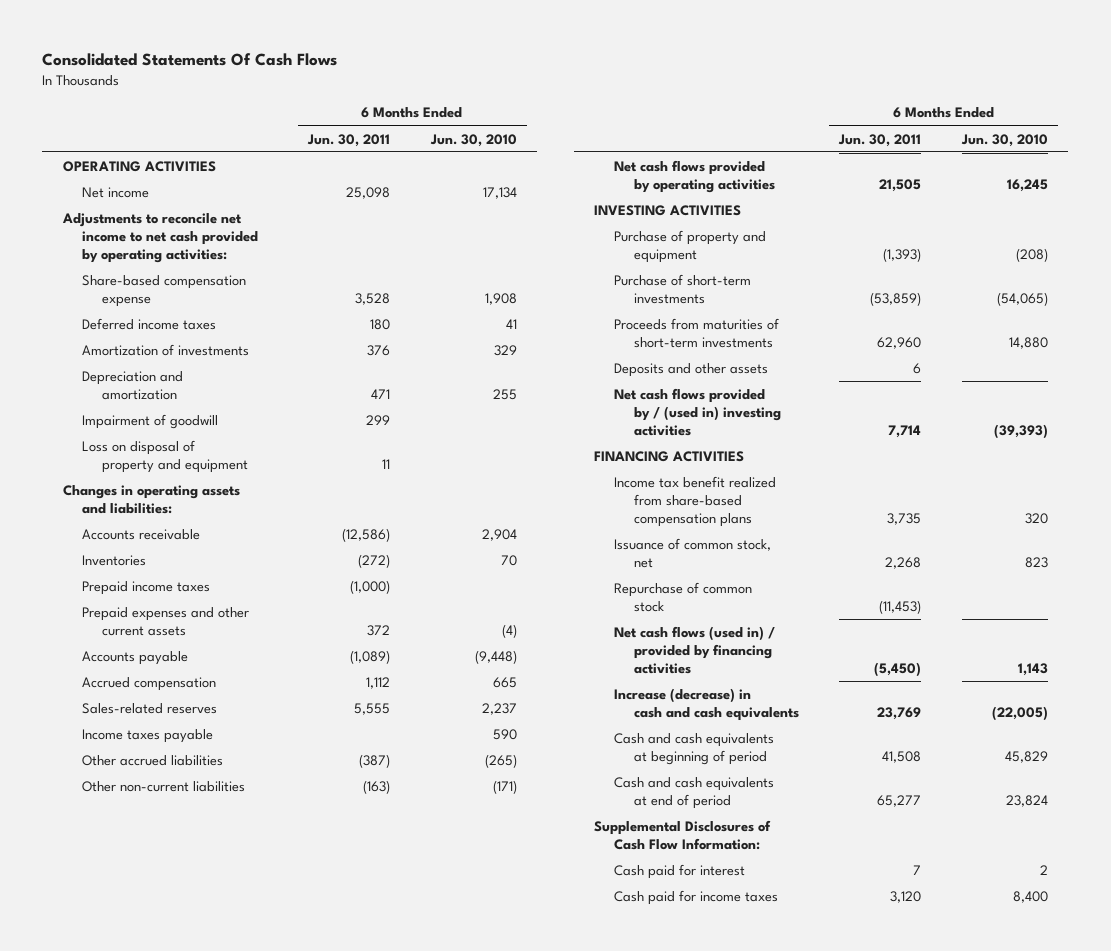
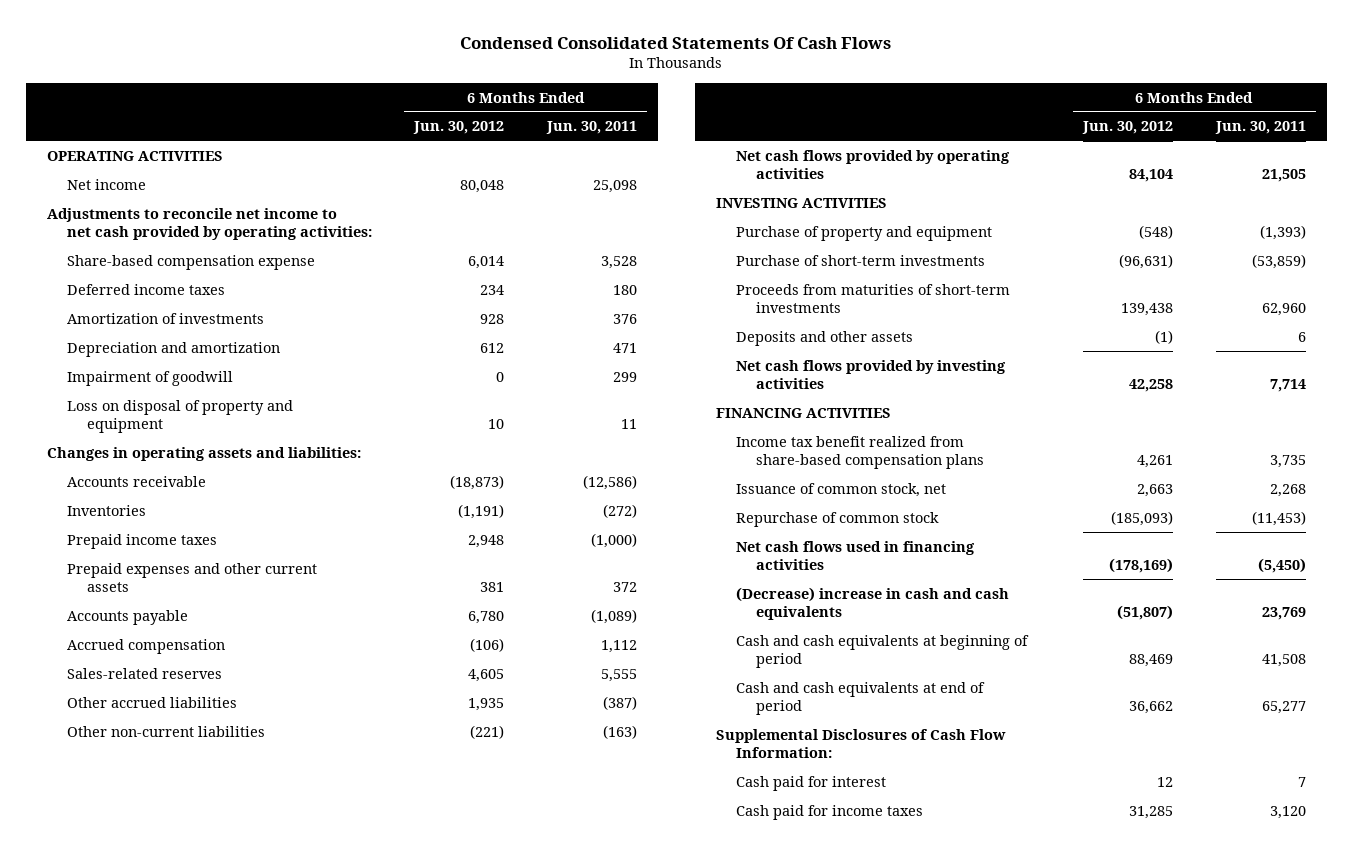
[42,52,338,66] Consolidated Statements Of Cash Flows -> [460,36,892,49] Condensed Consolidated Statements Of Cash Flows
[429,133,517,147] Jun. 30, 2010 -> none
none -> [413,121,505,135] Jun. 30, 2012
[82,728,214,743] Income taxes payable -> none
[613,387,781,436] Net cash flows provided by / (used in) investing activities -> [735,359,1006,390] Net cash flows provided by investing activities
[613,625,775,674] Net cash flows (used in) / provided by financing activities -> [735,540,975,571] Net cash flows used in financing activities
[613,687,799,721] Increase (decrease) in cash and cash equivalents -> [735,586,1009,621] (Decrease) increase in cash and cash equivalents

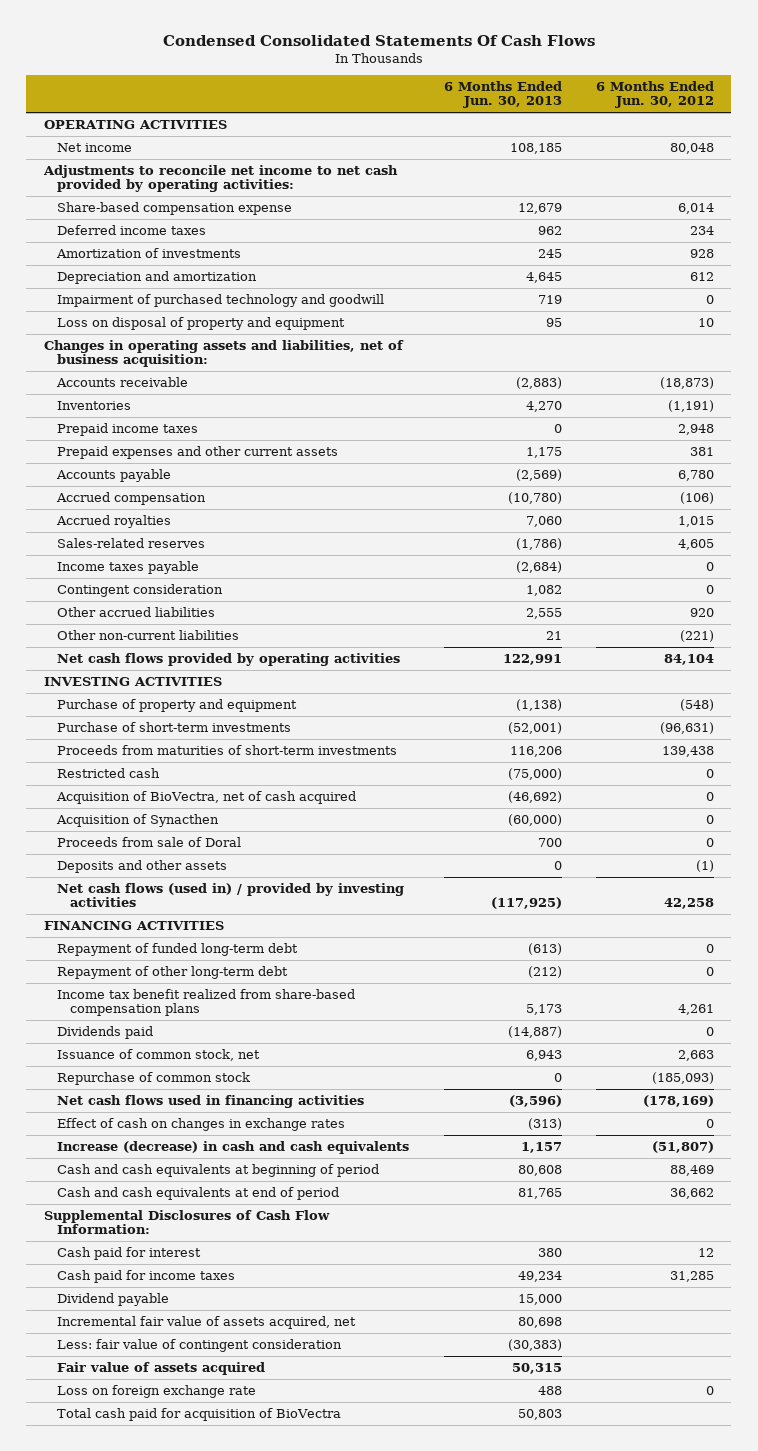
[545,121,637,135] Jun. 30, 2011 -> none
none -> [443,80,562,109] 6 Months Ended Jun. 30, 2013
[66,370,233,386] Impairment of goodwill -> [56,293,384,307] Impairment of purchased technology and goodwill
[47,446,362,461] Changes in operating assets and liabilities: -> [43,339,404,368] Changes in operating assets and liabilities, net of business acquisition:
none -> [55,514,171,528] Accrued royalties
none -> [56,560,199,574] Income taxes payable
none -> [56,583,223,597] Contingent consideration
[468,697,505,711] 1,935 -> [690,607,715,617] 920
none -> [56,767,160,778] Restricted cash
none -> [55,790,356,804] Acquisition of BioVectra, net of cash acquired
none -> [55,813,219,827] Acquisition of Synacthen
none -> [56,836,241,847] Proceeds from sale of Doral
[735,359,1006,390] Net cash flows provided by investing activities -> [56,882,404,908] Net cash flows (used in) / provided by investing activities
none -> [56,942,298,956] Repayment of funded long-term debt
none -> [56,965,288,979] Repayment of other long-term debt
none -> [56,1025,153,1039] Dividends paid
none -> [56,1117,345,1131] Effect of cash on changes in exchange rates
[735,586,1009,621] (Decrease) increase in cash and cash equivalents -> [56,1140,409,1154] Increase (decrease) in cash and cash equivalents
none -> [56,1292,169,1306] Dividend payable
none -> [56,1315,356,1329] Incremental fair value of assets acquired, net
none -> [56,1338,342,1352] Less: fair value of contingent consideration
none -> [56,1361,265,1375] Fair value of assets acquired
none -> [56,1384,256,1398] Loss on foreign exchange rate
none -> [56,1407,341,1421] Total cash paid for acquisition of BioVectra

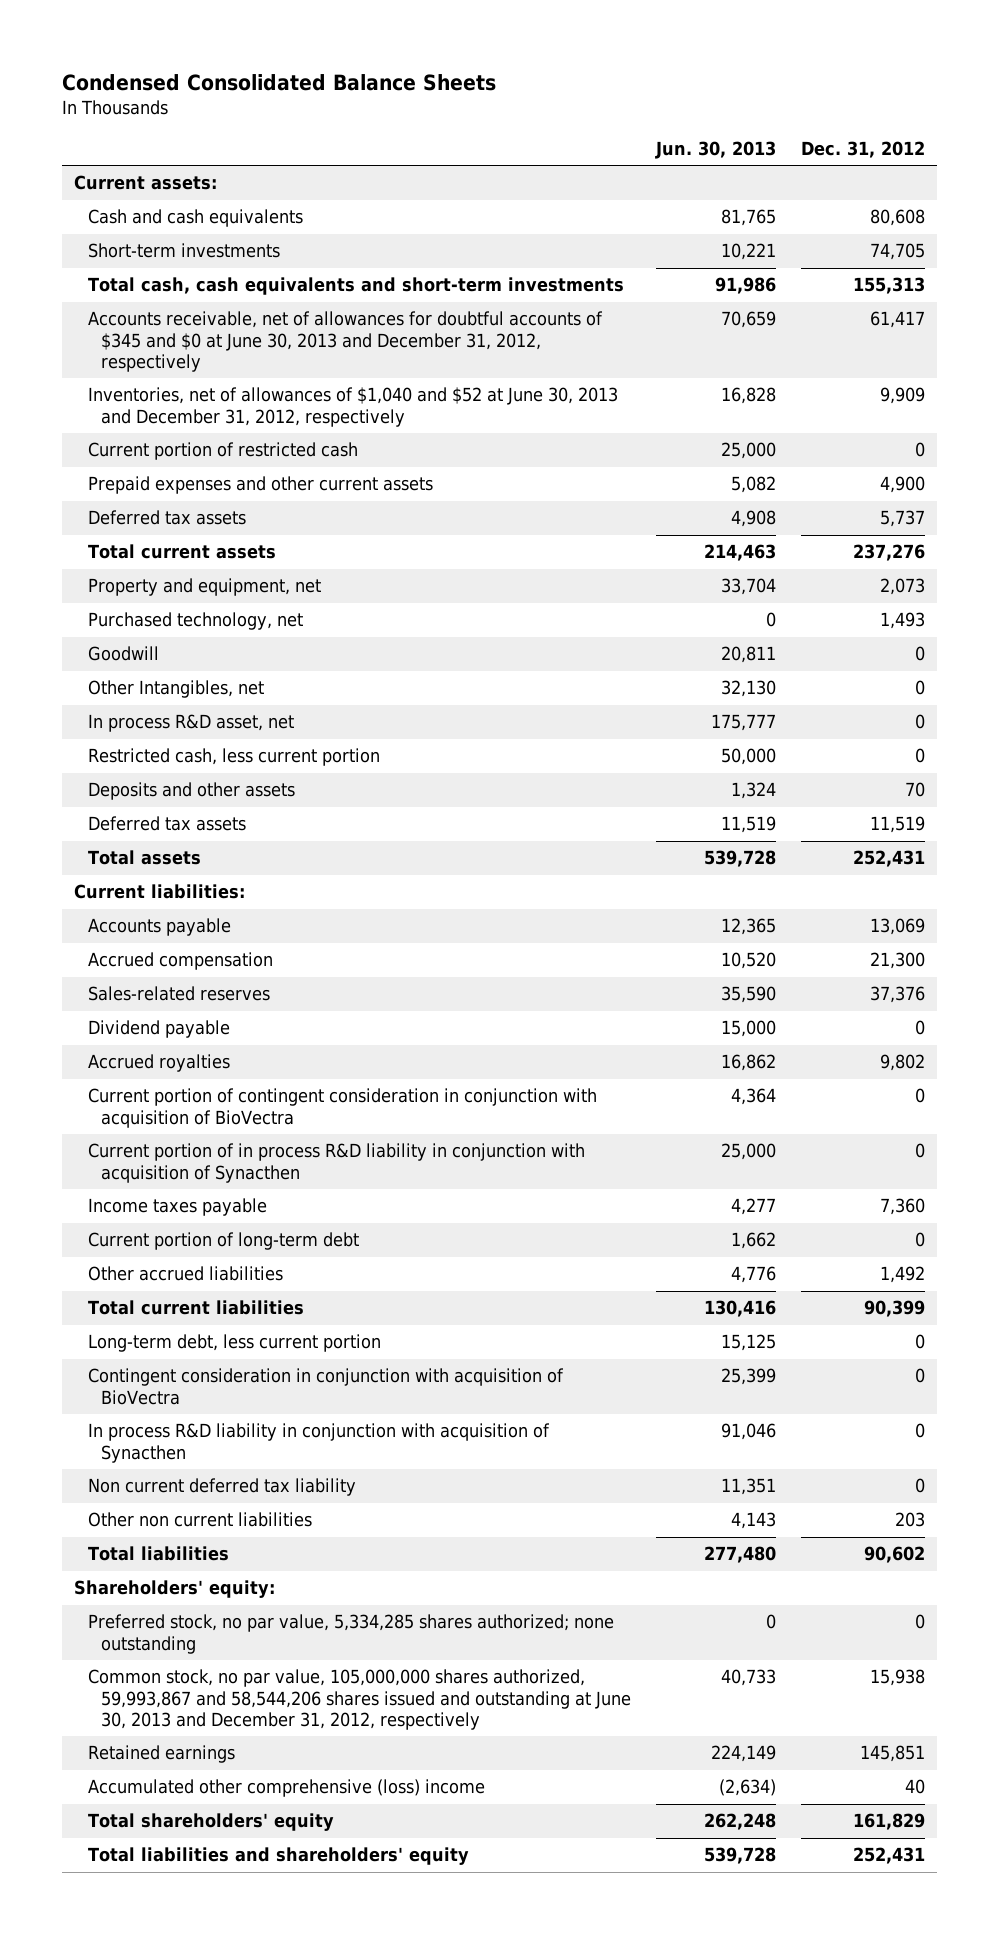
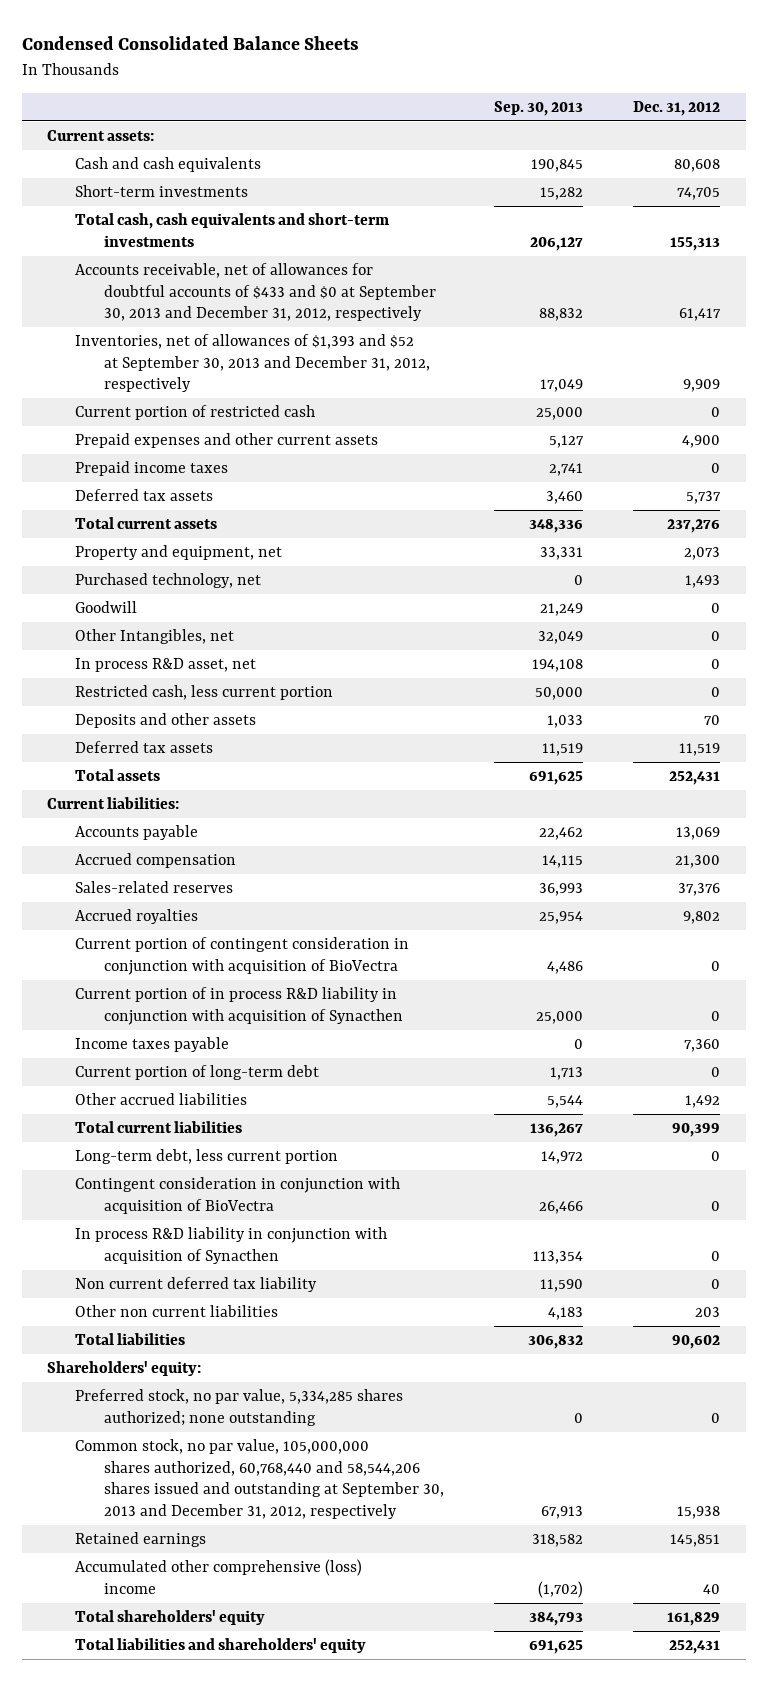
[654,140,776,159] Jun. 30, 2013 -> none
none -> [494,101,584,117] Sep. 30, 2013
[87,311,603,372] Accounts receivable, net of allowances for doubtful accounts of $345 and $0 at June 30, 2013 and December 31, 2012, respectively -> [75,263,436,322] Accounts receivable, net of allowances for doubtful accounts of $433 and $0 at September 30, 2013 and December 31, 2012, respectively
[87,387,618,427] Inventories, net of allowances of $1,040 and $52 at June 30, 2013 and December 31, 2012, respectively -> [75,334,430,393] Inventories, net of allowances of $1,393 and $52 at September 30, 2013 and December 31, 2012, respectively
none -> [75,461,229,477] Prepaid income taxes
[87,1020,230,1039] Dividend payable -> none
[87,1669,632,1730] Common stock, no par value, 105,000,000 shares authorized, 59,993,867 and 58,544,206 shares issued and outstanding at June 30, 2013 and December 31, 2012, respectively -> [75,1439,444,1519] Common stock, no par value, 105,000,000 shares authorized, 60,768,440 and 58,544,206 shares issued and outstanding at September 30, 2013 and December 31, 2012, respectively

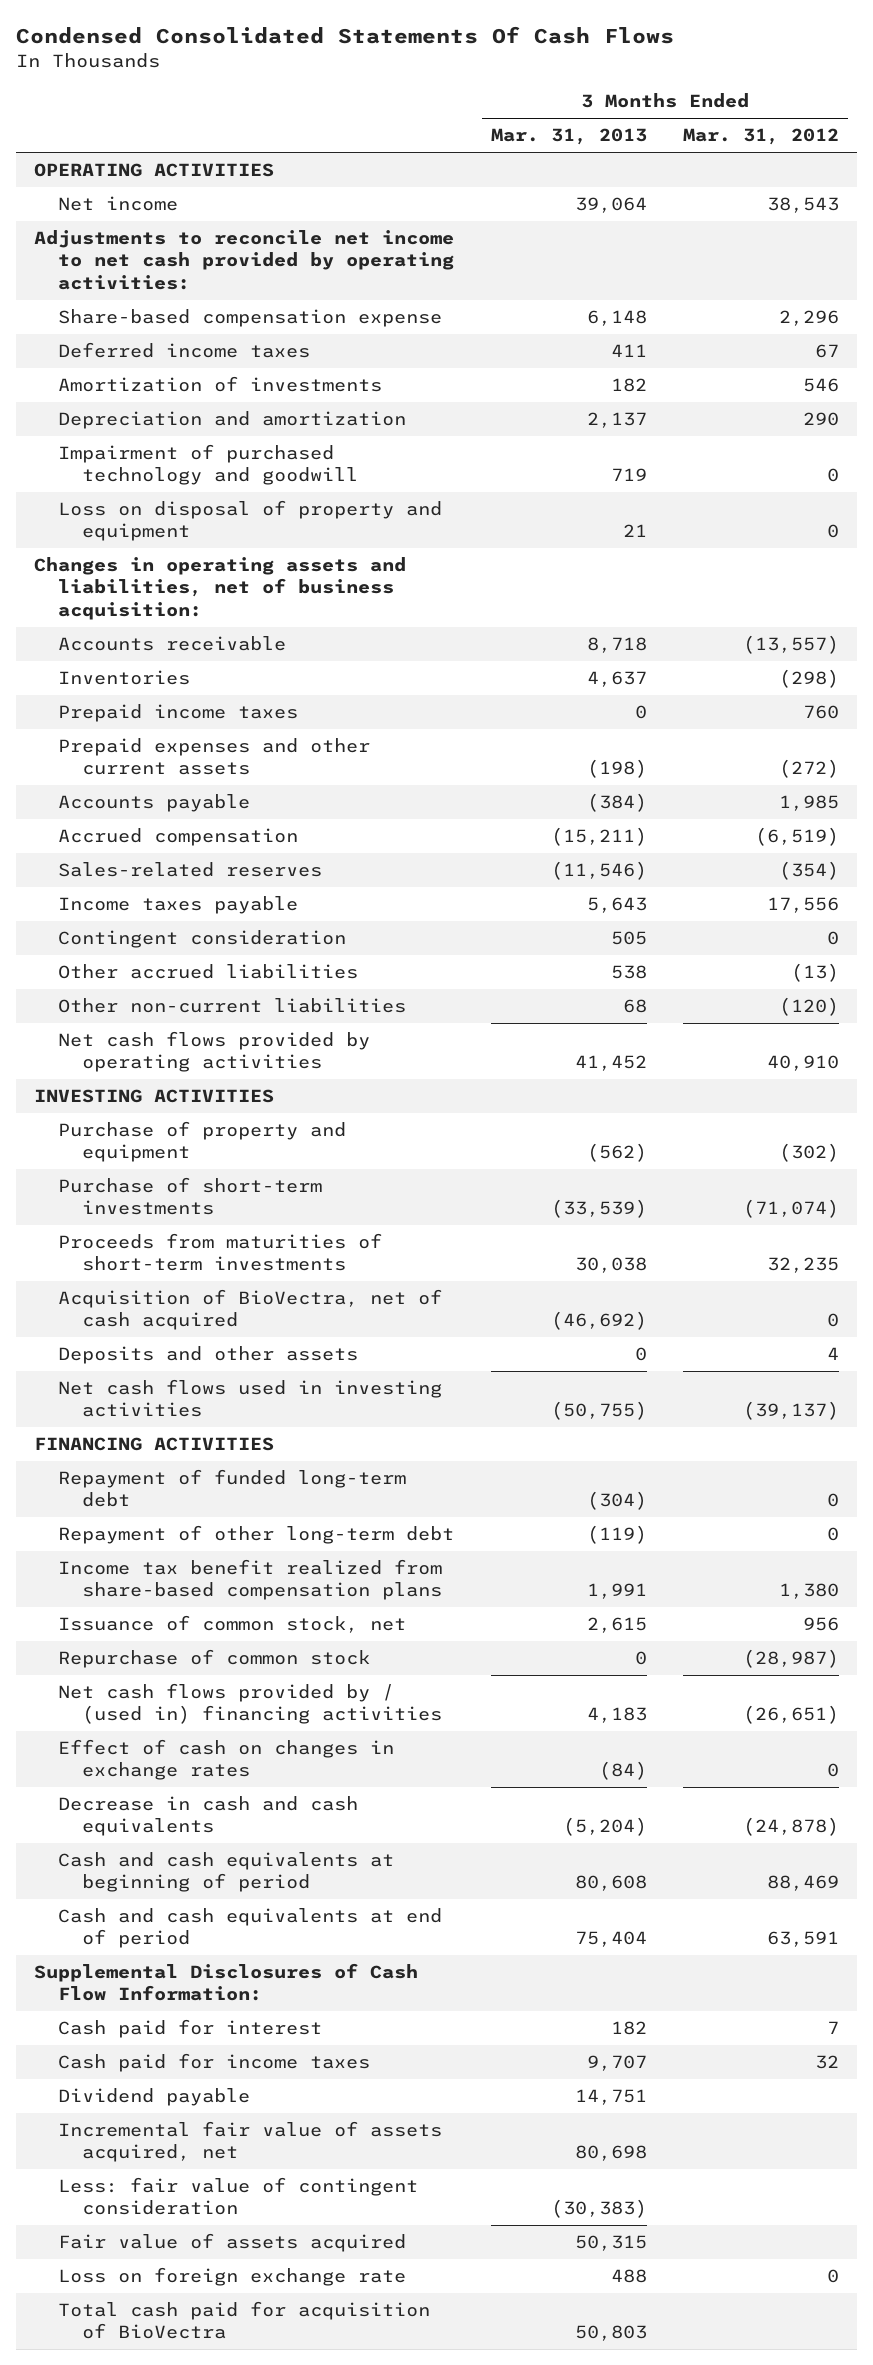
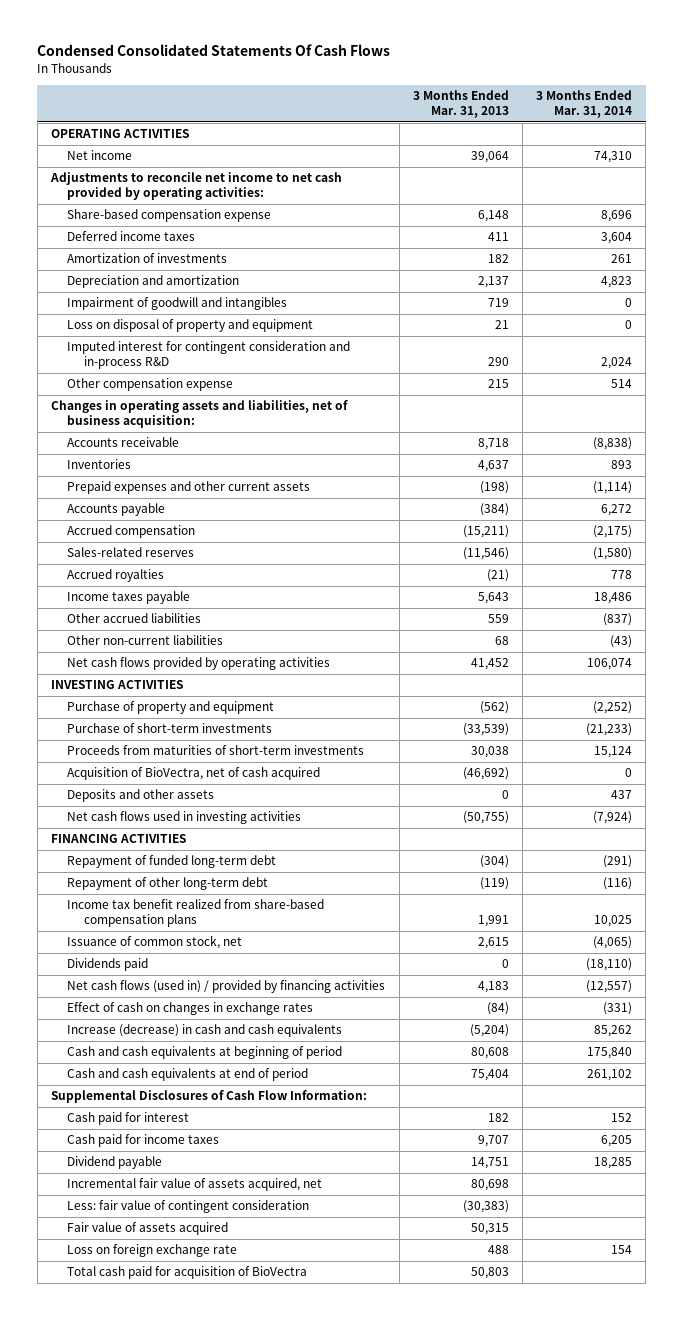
[683,128,840,146] Mar. 31, 2012 -> none
none -> [536,90,633,119] 3 Months Ended Mar. 31, 2014
[57,444,358,486] Impairment of purchased technology and goodwill -> [67,297,288,311] Impairment of goodwill and intangibles
none -> [67,341,351,370] Imputed interest for contingent consideration and in-process R&D
none -> [67,378,234,392] Other compensation expense
[57,704,298,723] Prepaid income taxes -> none
none -> [67,569,165,583] Accrued royalties
[57,930,346,949] Contingent consideration -> none
[610,965,647,980] 538 -> [487,614,509,624] 559
[57,1649,370,1669] Repurchase of common stock -> none
none -> [67,958,149,972] Dividends paid
[57,1683,442,1725] Net cash flows provided by / (used in) financing activities -> [67,980,386,994] Net cash flows (used in) / provided by financing activities
[57,1796,358,1837] Decrease in cash and cash equivalents -> [67,1024,343,1038] Increase (decrease) in cash and cash equivalents

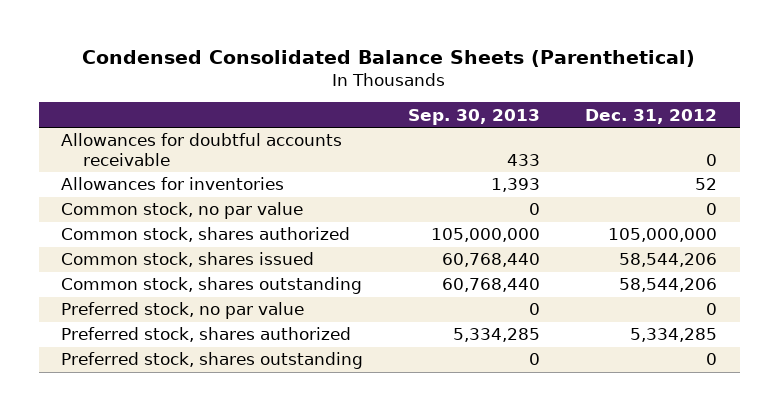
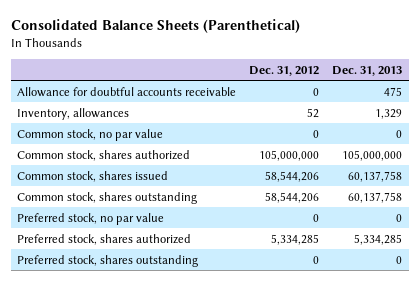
[82,50,696,68] Condensed Consolidated Balance Sheets (Parenthetical) -> [10,18,300,33] Consolidated Balance Sheets (Parenthetical)
[408,108,541,125] Sep. 30, 2013 -> none
none -> [332,65,403,76] Dec. 31, 2013
[61,177,285,191] Allowances for inventories -> none
[61,133,343,166] Allowances for doubtful accounts receivable -> [17,86,237,97] Allowance for doubtful accounts receivable
none -> [17,107,130,120] Inventory, allowances

